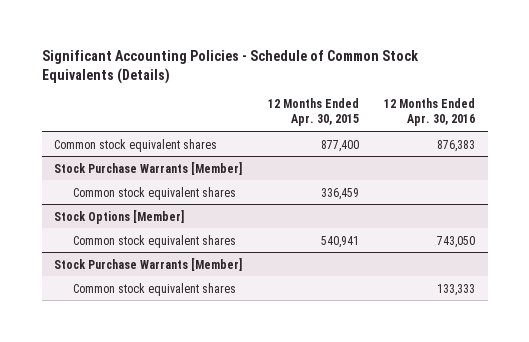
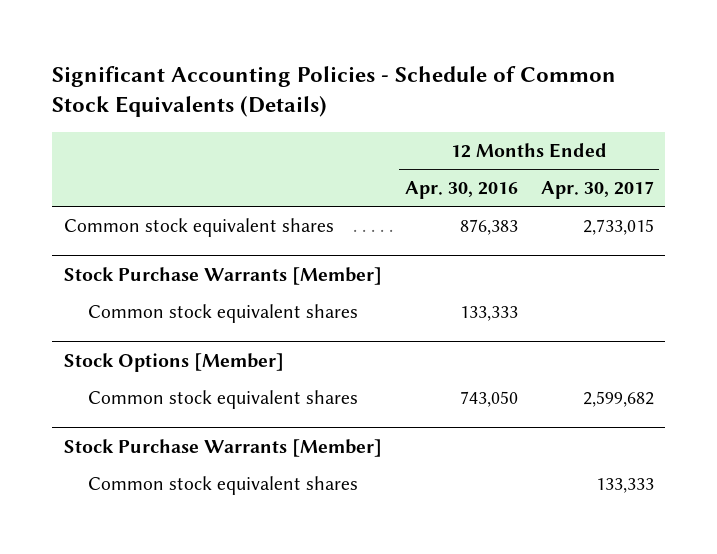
[267,98,359,127] 12 Months Ended Apr. 30, 2015 -> none
none -> [540,181,654,200] Apr. 30, 2017
[72,282,236,296] Common stock equivalent shares -> [87,304,358,324] Common stock equivalent shares
[72,186,236,200] Common stock equivalent shares -> [87,476,358,496] Common stock equivalent shares

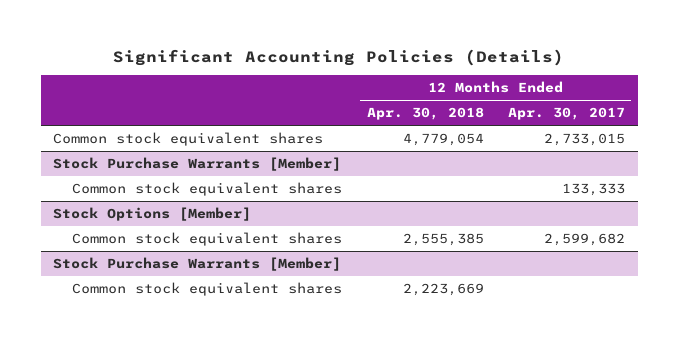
[52,66,617,118] Significant Accounting Policies - Schedule of Common Stock Equivalents (Details) -> [113,48,565,66] Significant Accounting Policies (Details)
[404,181,518,200] Apr. 30, 2016 -> none
none -> [366,107,484,121] Apr. 30, 2018
[87,476,358,496] Common stock equivalent shares -> [71,182,342,197] Common stock equivalent shares
[87,304,358,324] Common stock equivalent shares -> [71,282,342,297] Common stock equivalent shares

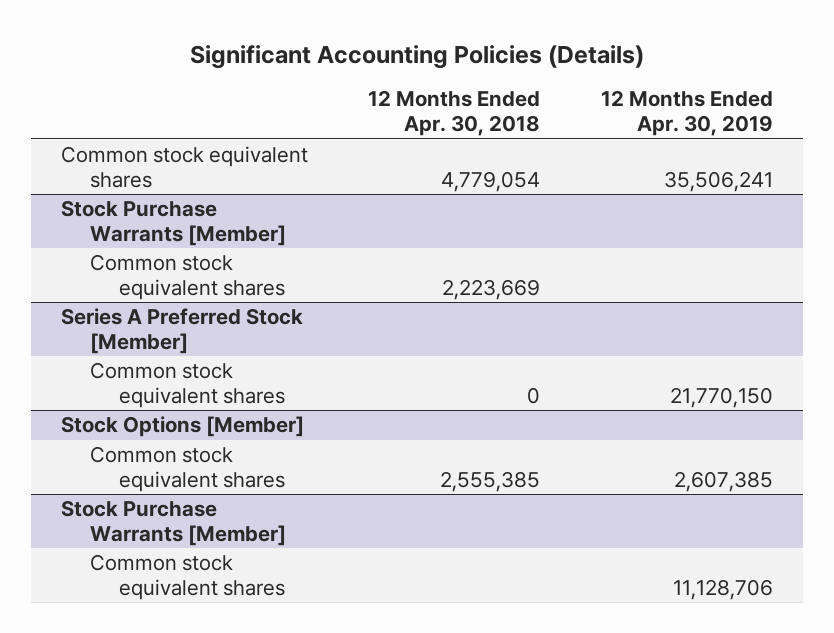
[508,107,626,121] Apr. 30, 2017 -> none
none -> [600,90,773,136] 12 Months Ended Apr. 30, 2019
[71,282,342,297] Common stock equivalent shares -> [89,254,285,300] Common stock equivalent shares
none -> [61,308,304,354] Series A Preferred Stock [Member]
none -> [89,362,285,408] Common stock equivalent shares
[71,182,342,197] Common stock equivalent shares -> [89,554,285,600] Common stock equivalent shares

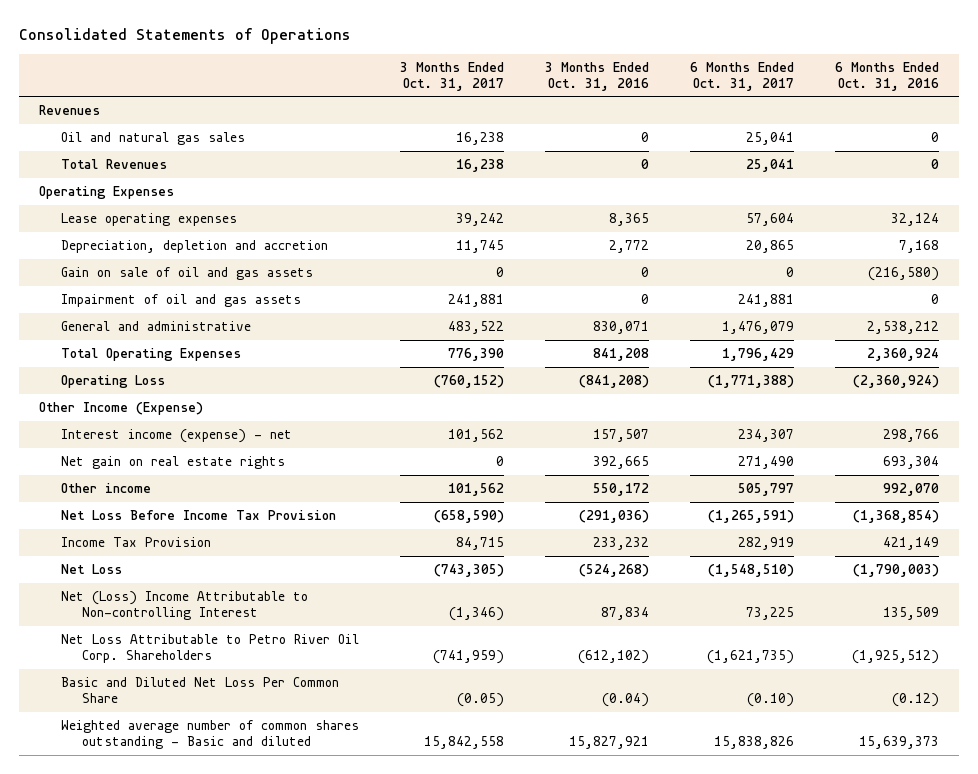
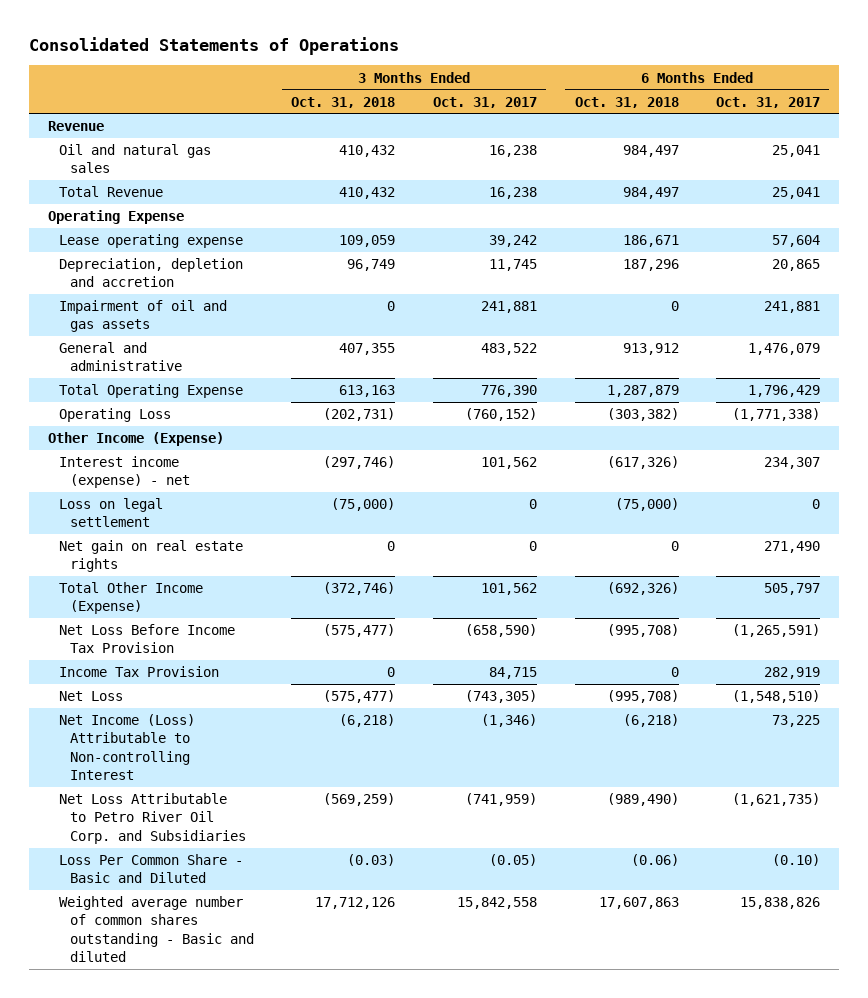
[544,61,649,91] 3 Months Ended Oct. 31, 2016 -> none
[834,61,939,91] 6 Months Ended Oct. 31, 2016 -> none
none -> [291,96,396,108] Oct. 31, 2018
none -> [574,96,679,108] Oct. 31, 2018
[39,105,101,116] Revenues -> none
none -> [48,121,105,132] Revenue
[60,159,167,170] Total Revenues -> [59,186,164,198] Total Revenue
[39,186,175,200] Operating Expenses -> [48,210,185,225] Operating Expense
[60,213,237,227] Lease operating expenses -> [59,234,244,249] Lease operating expense
[60,267,313,281] Gain on sale of oil and gas assets -> none
[60,348,241,362] Total Operating Expenses -> [59,384,244,399] Total Operating Expense
[707,375,794,389] (1,771,388) -> [732,408,821,422] (1,771,338)
none -> [59,498,164,528] Loss on legal settlement
[60,483,151,494] Other income -> [59,582,204,615] Total Other Income (Expense)
[60,591,308,621] Net (Loss) Income Attributable to Non-controlling Interest -> [59,714,196,781] Net Income (Loss) Attributable to Non-controlling Interest
[60,634,359,664] Net Loss Attributable to Petro River Oil Corp. Shareholders -> [59,793,246,844] Net Loss Attributable to Petro River Oil Corp. and Subsidiaries
[60,677,339,704] Basic and Diluted Net Loss Per Common Share -> [59,854,244,884] Loss Per Common Share - Basic and Diluted

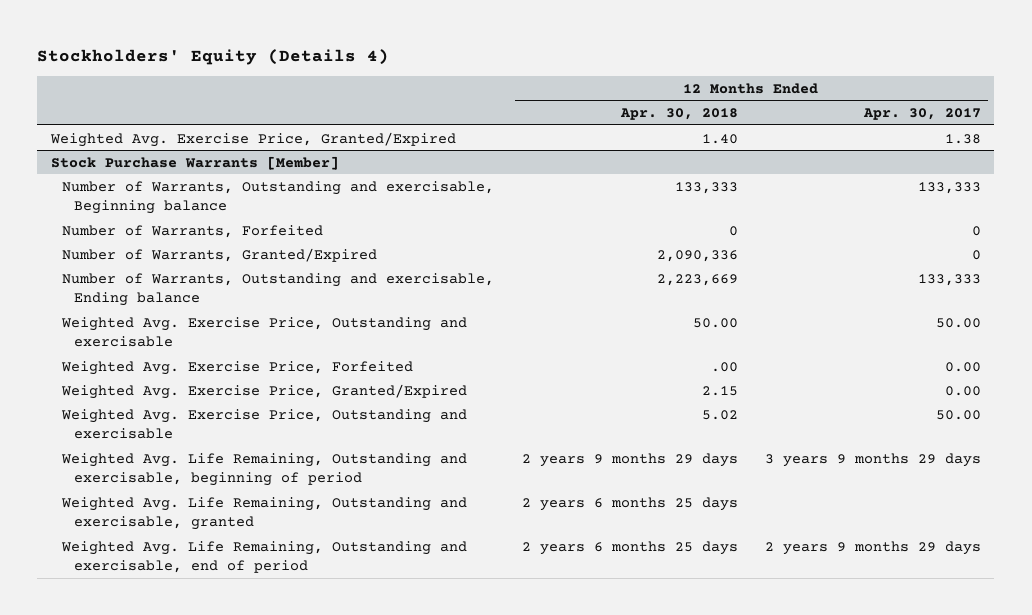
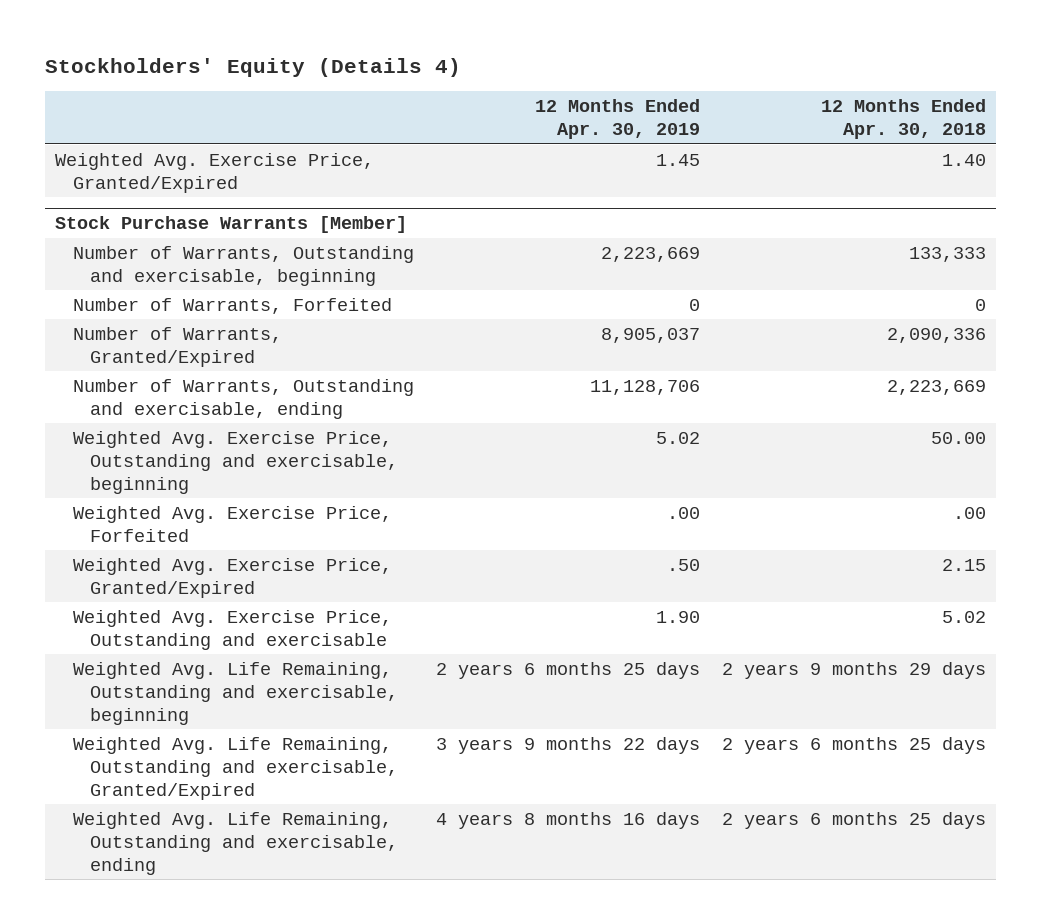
[862,108,981,121] Apr. 30, 2017 -> none
none -> [534,98,700,140] 12 Months Ended Apr. 30, 2019
[62,180,495,215] Number of Warrants, Outstanding and exercisable, Beginning balance -> [72,245,414,286] Number of Warrants, Outstanding and exercisable, beginning
[62,272,495,307] Number of Warrants, Outstanding and exercisable, Ending balance -> [72,378,414,419] Number of Warrants, Outstanding and exercisable, ending
[61,316,468,348] Weighted Avg. Exercise Price, Outstanding and exercisable -> [72,430,399,494] Weighted Avg. Exercise Price, Outstanding and exercisable, beginning
[61,452,468,487] Weighted Avg. Life Remaining, Outstanding and exercisable, beginning of period -> [72,661,399,725] Weighted Avg. Life Remaining, Outstanding and exercisable, beginning
[61,496,468,531] Weighted Avg. Life Remaining, Outstanding and exercisable, granted -> [72,736,399,800] Weighted Avg. Life Remaining, Outstanding and exercisable, Granted/Expired
[61,540,468,574] Weighted Avg. Life Remaining, Outstanding and exercisable, end of period -> [72,811,399,875] Weighted Avg. Life Remaining, Outstanding and exercisable, ending

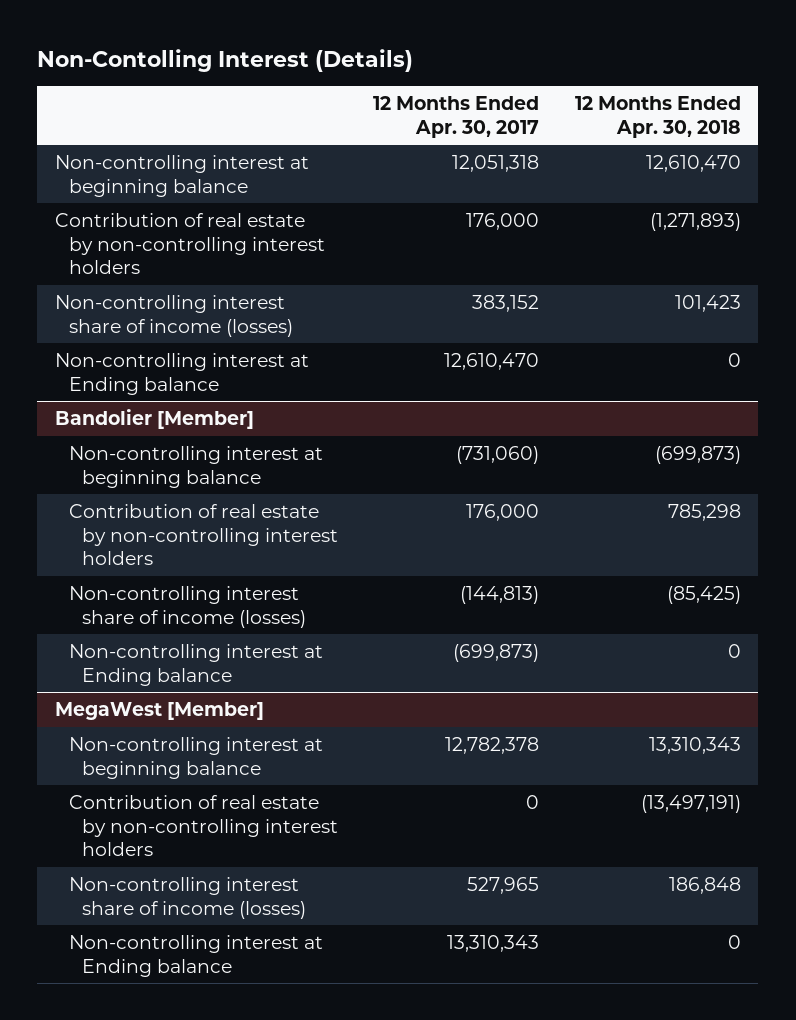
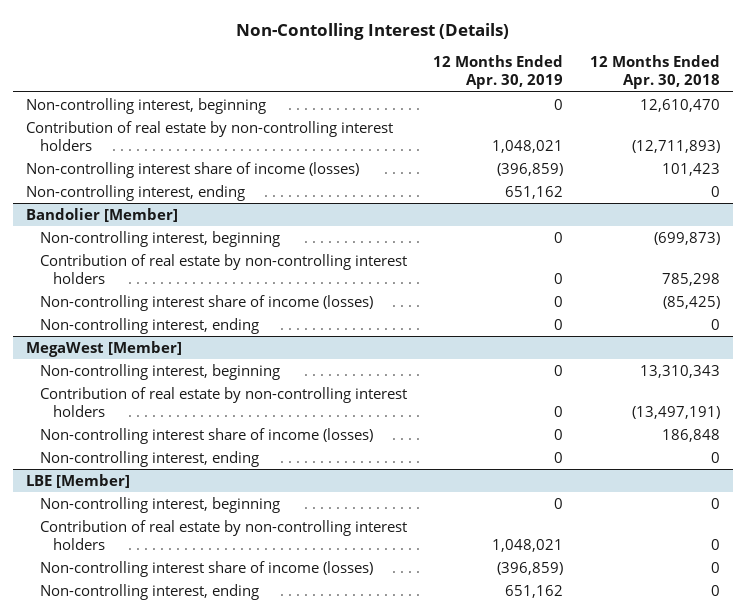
[373,96,540,138] 12 Months Ended Apr. 30, 2017 -> none
none -> [433,55,564,90] 12 Months Ended Apr. 30, 2019
[55,155,310,197] Non-controlling interest at beginning balance -> [26,97,267,114] Non-controlling interest, beginning
[649,213,741,232] (1,271,893) -> [632,139,721,153] (12,711,893)
[55,353,310,395] Non-controlling interest at Ending balance -> [26,184,246,201] Non-controlling interest, ending
[68,446,323,488] Non-controlling interest at beginning balance -> [39,230,280,247] Non-controlling interest, beginning
[68,644,323,686] Non-controlling interest at Ending balance -> [39,317,259,334] Non-controlling interest, ending
[68,737,323,779] Non-controlling interest at beginning balance -> [39,363,280,380] Non-controlling interest, beginning
[68,935,323,977] Non-controlling interest at Ending balance -> [39,450,259,467] Non-controlling interest, ending
none -> [26,473,131,488] LBE [Member]
none -> [39,496,280,513] Non-controlling interest, beginning
none -> [39,519,407,550] Contribution of real estate by non-controlling interest holders
none -> [39,560,373,577] Non-controlling interest share of income (losses)
none -> [39,583,259,600] Non-controlling interest, ending

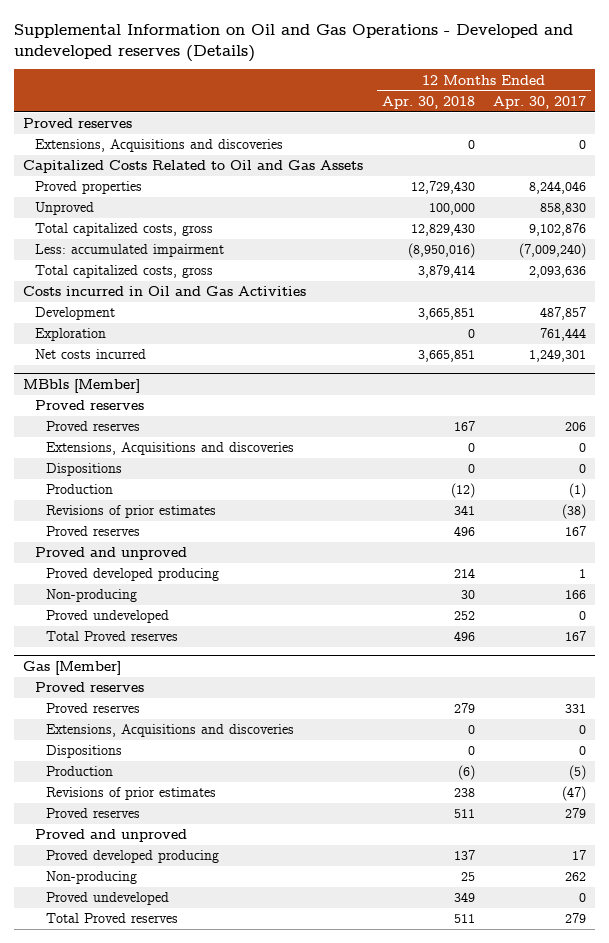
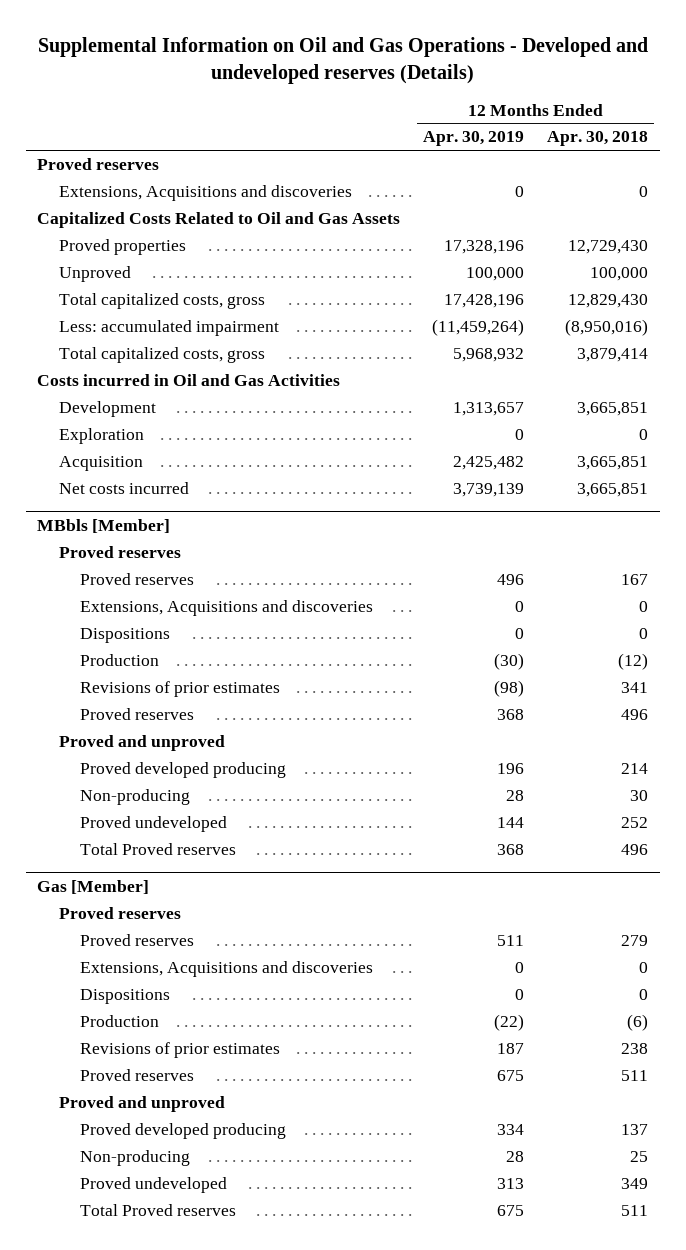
[493,95,587,109] Apr. 30, 2017 -> none
none -> [423,131,525,147] Apr. 30, 2019
none -> [58,456,143,472] Acquisition

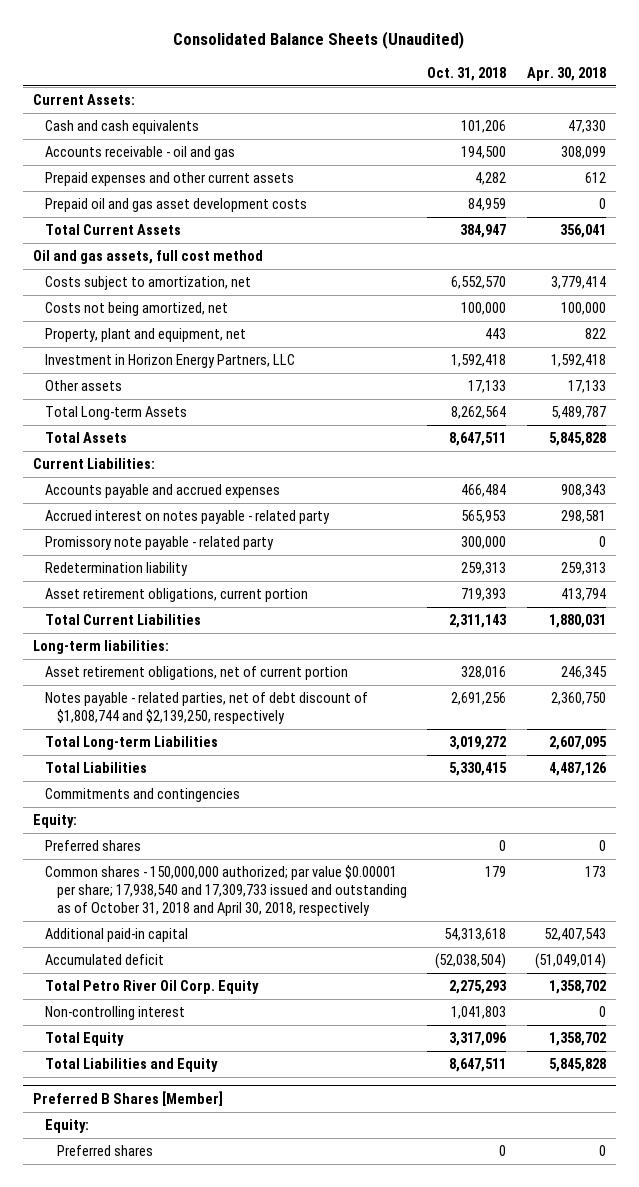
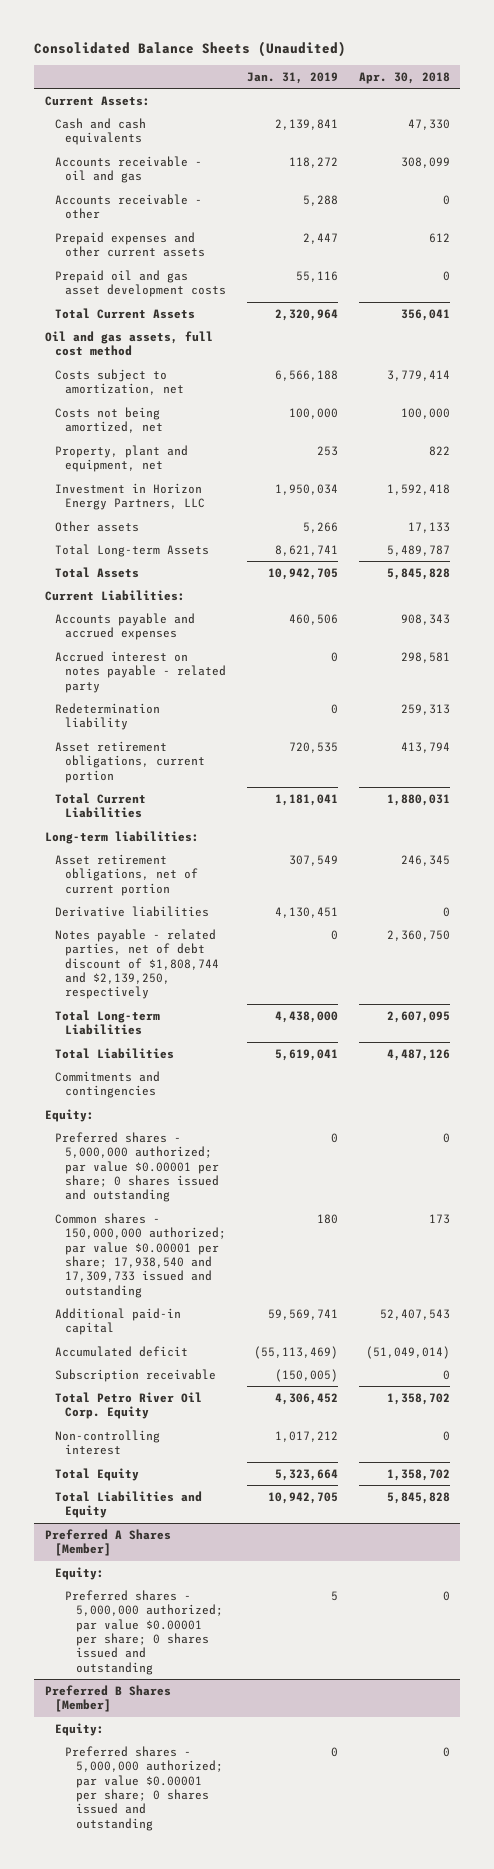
[427,67,507,82] Oct. 31, 2018 -> none
none -> [247,71,339,84] Jan. 31, 2019
none -> [55,193,203,220] Accounts receivable - other
[45,536,275,551] Promissory note payable - related party -> none
none -> [55,905,210,917] Derivative liabilities
[45,840,142,852] Preferred shares -> [55,1131,220,1203] Preferred shares - 5,000,000 authorized; par value $0.00001 per share; 0 shares issued and outstanding
[45,865,408,916] Common shares - 150,000,000 authorized; par value $0.00001 per share; 17,938,540 and 17,309,733 issued and outstanding as of October 31, 2018 and April 30, 2018, respectively -> [55,1212,227,1298] Common shares - 150,000,000 authorized; par value $0.00001 per share; 17,938,540 and 17,309,733 issued and outstanding
none -> [55,1368,217,1382] Subscription receivable
none -> [44,1528,171,1557] Preferred A Shares [Member]
none -> [55,1566,105,1580] Equity:
none -> [65,1589,223,1675] Preferred shares - 5,000,000 authorized; par value $0.00001 per share; 0 shares issued and outstanding
[57,1145,154,1157] Preferred shares -> [65,1745,223,1831] Preferred shares - 5,000,000 authorized; par value $0.00001 per share; 0 shares issued and outstanding

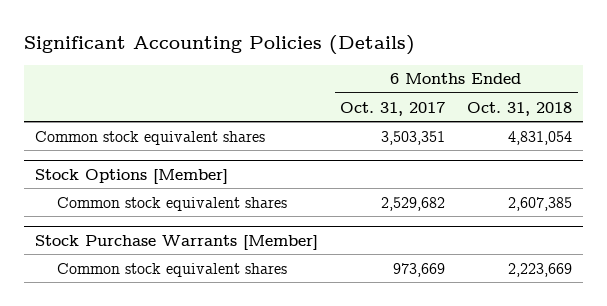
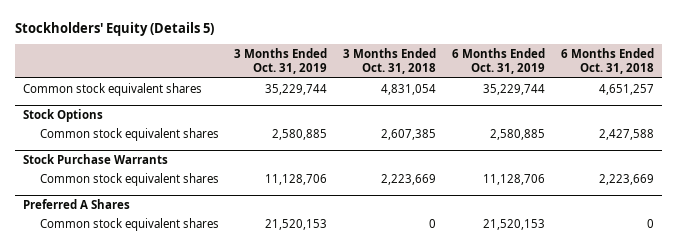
[23,34,415,55] Significant Accounting Policies (Details) -> [15,21,215,36] Stockholders' Equity (Details 5)
[340,101,446,116] Oct. 31, 2017 -> none
none -> [234,48,328,75] 3 Months Ended Oct. 31, 2019
none -> [343,48,437,75] 3 Months Ended Oct. 31, 2018
none -> [452,48,546,75] 6 Months Ended Oct. 31, 2019
[508,130,573,145] 4,831,054 -> [598,83,654,95] 4,651,257
[35,168,229,184] Stock Options [Member] -> [23,108,104,122] Stock Options
[508,196,573,211] 2,607,385 -> [598,128,654,140] 2,427,588
[35,234,319,250] Stock Purchase Warrants [Member] -> [23,153,169,164] Stock Purchase Warrants
none -> [23,198,131,209] Preferred A Shares
none -> [39,217,219,231] Common stock equivalent shares

